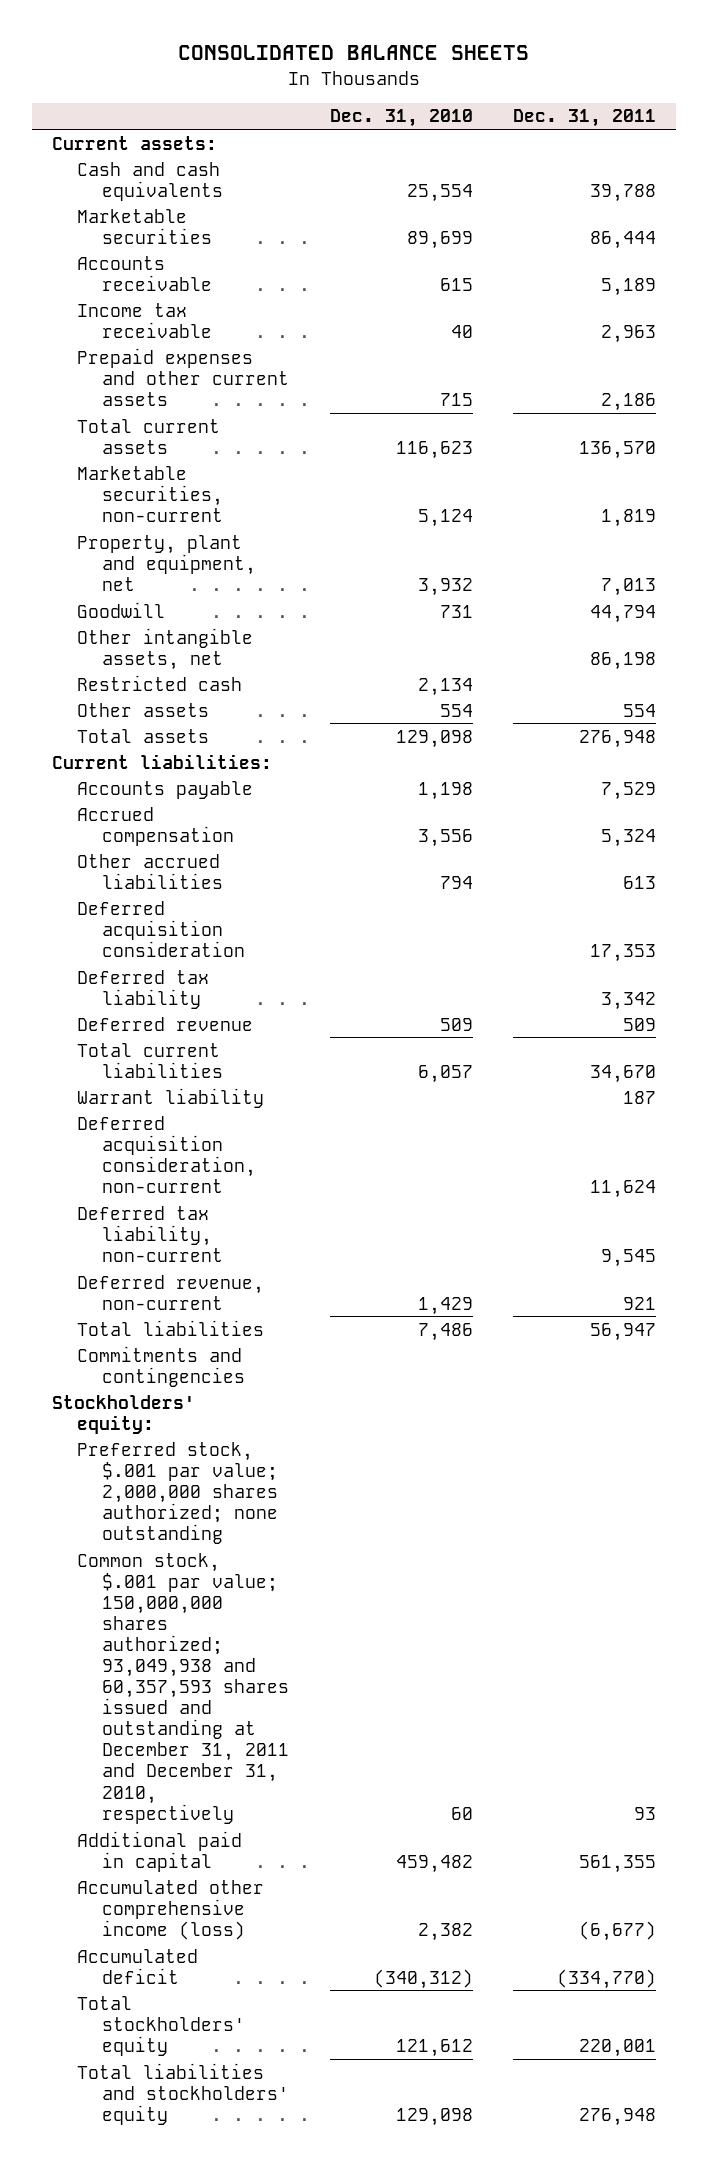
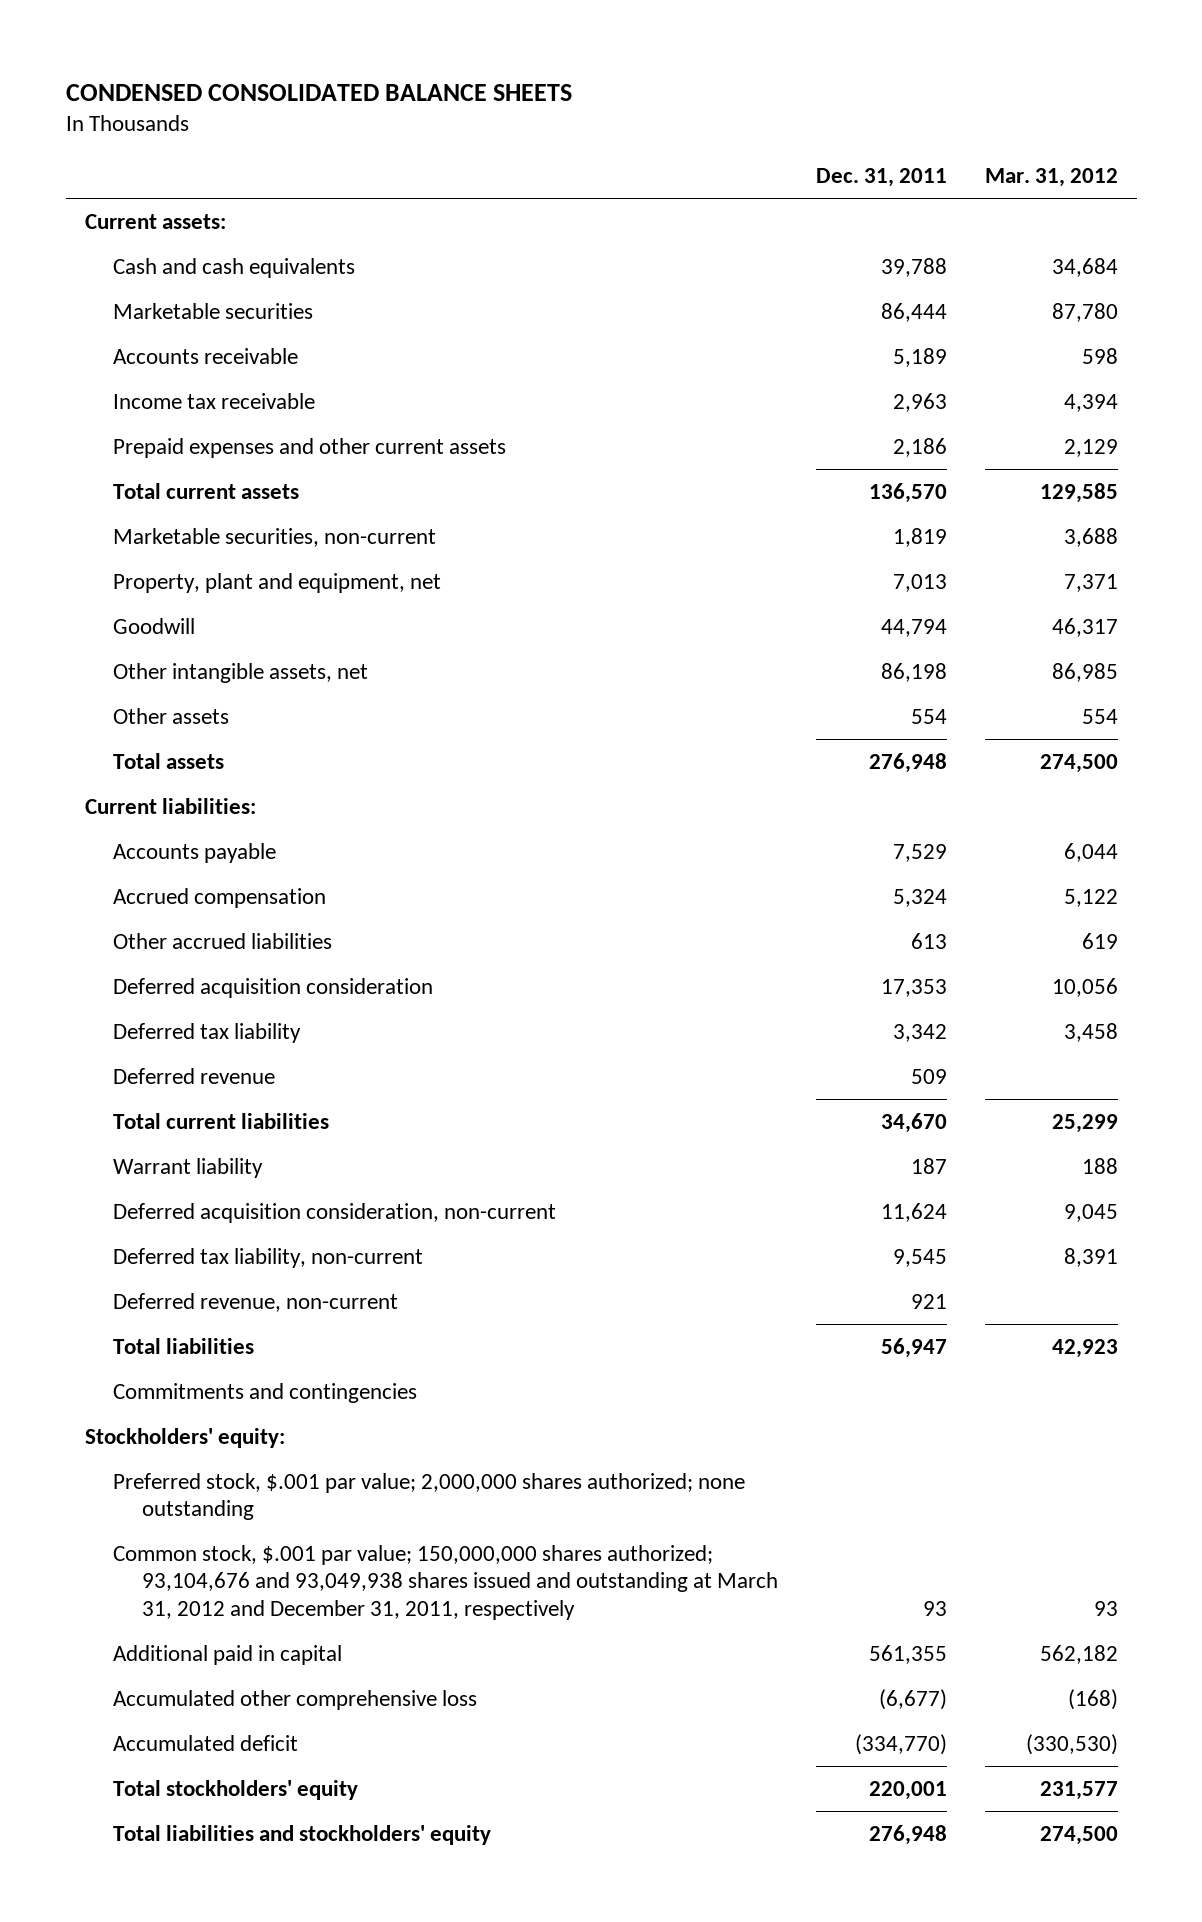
[178,45,530,61] CONSOLIDATED BALANCE SHEETS -> [65,83,572,101] CONDENSED CONSOLIDATED BALANCE SHEETS
[329,109,473,128] Dec. 31, 2010 -> none
none -> [984,168,1118,188] Mar. 31, 2012
[77,674,243,691] Restricted cash -> none
[77,1552,290,1824] Common stock, $.001 par value; 150,000,000 shares authorized; 93,049,938 and 60,357,593 shares issued and outstanding at December 31, 2011 and December 31, 2010, respectively -> [113,1544,778,1620] Common stock, $.001 par value; 150,000,000 shares authorized; 93,104,676 and 93,049,938 shares issued and outstanding at March 31, 2012 and December 31, 2011, respectively
[77,1879,265,1940] Accumulated other comprehensive income (loss) -> [113,1689,478,1710] Accumulated other comprehensive loss

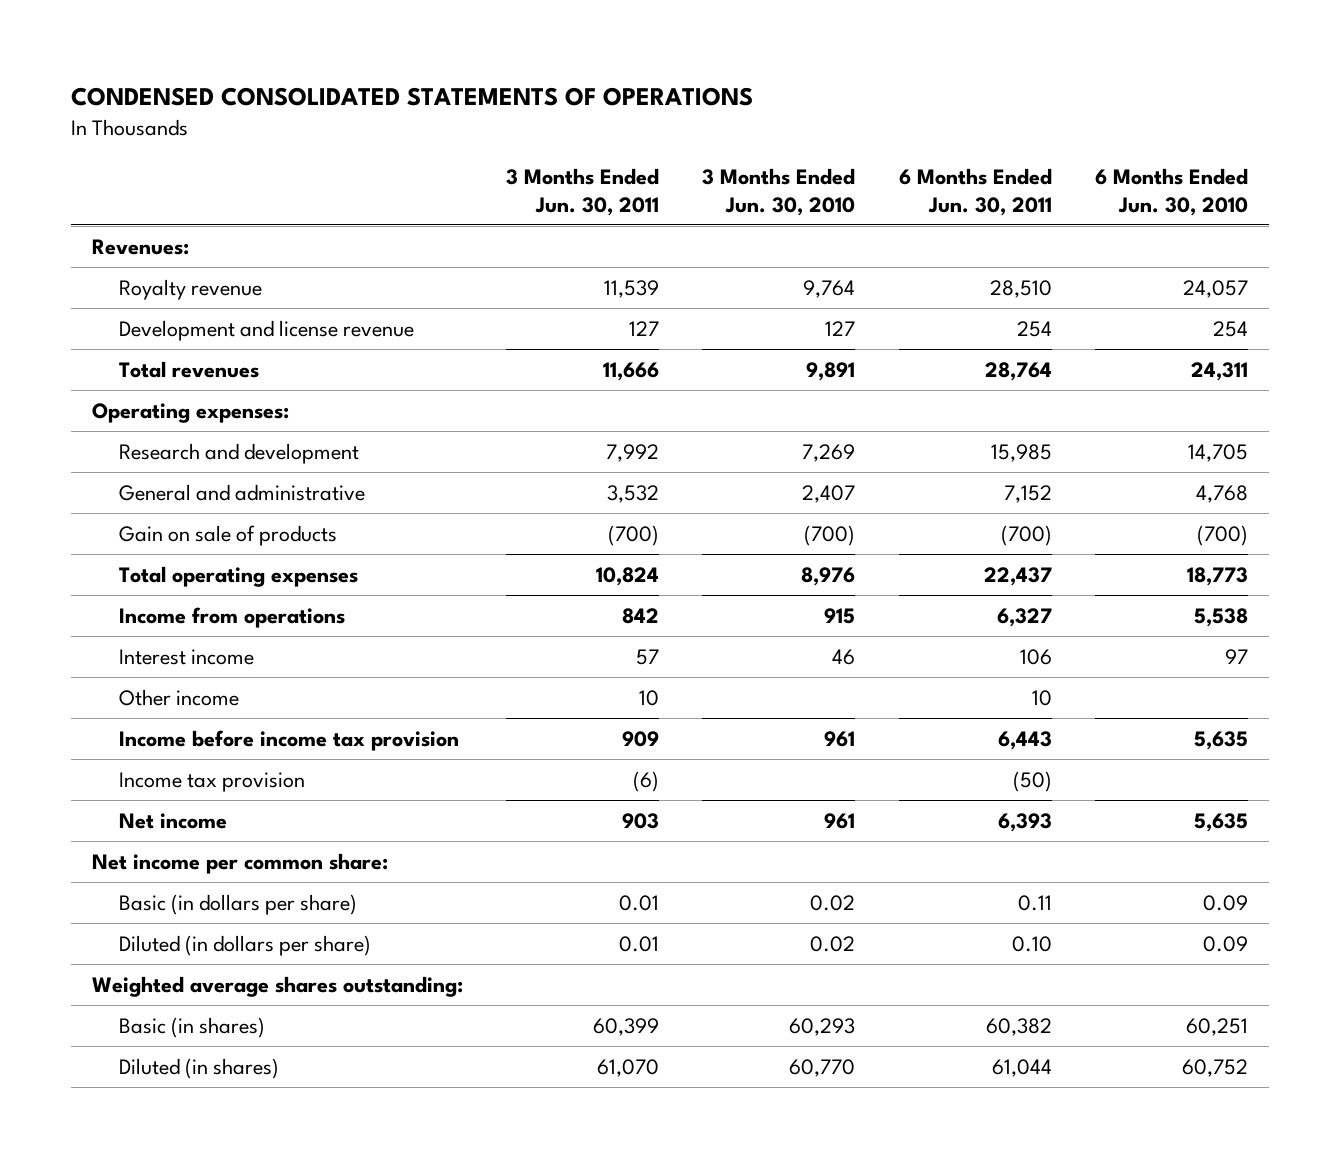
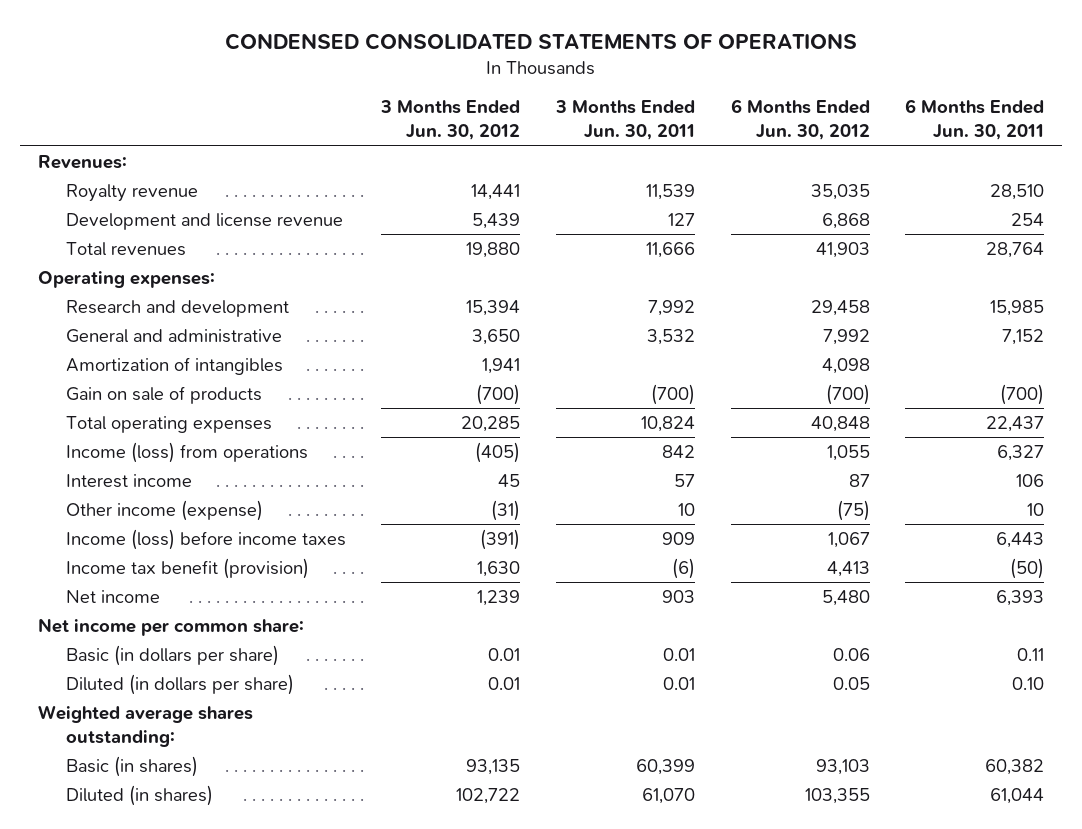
[702,168,856,216] 3 Months Ended Jun. 30, 2010 -> none
[1094,168,1248,216] 6 Months Ended Jun. 30, 2010 -> none
none -> [380,100,521,141] 3 Months Ended Jun. 30, 2012
none -> [730,99,870,141] 6 Months Ended Jun. 30, 2012
none -> [65,356,283,375] Amortization of intangibles
[119,606,346,628] Income from operations -> [65,441,308,463] Income (loss) from operations
[119,688,240,706] Other income -> [65,499,263,521] Other income (expense)
[119,729,460,751] Income before income tax provision -> [65,528,346,550] Income (loss) before income taxes
[119,771,306,792] Income tax provision -> [65,557,309,579] Income tax benefit (provision)

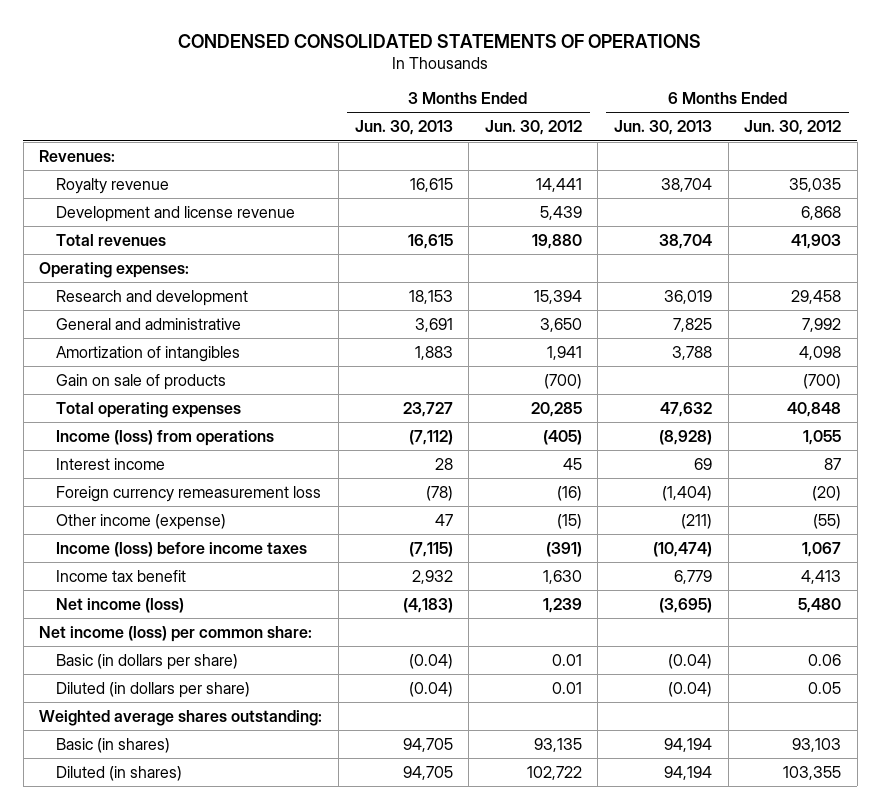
[555,100,696,141] 3 Months Ended Jun. 30, 2011 -> none
[905,99,1045,141] 6 Months Ended Jun. 30, 2011 -> none
none -> [354,120,453,136] Jun. 30, 2013
none -> [614,120,713,136] Jun. 30, 2013
none -> [56,485,322,502] Foreign currency remeasurement loss
[491,499,521,521] (31) -> [556,513,582,529] (15)
[836,499,870,521] (75) -> [813,513,842,529] (55)
[65,557,309,579] Income tax benefit (provision) -> [56,569,187,582] Income tax benefit
[65,589,160,603] Net income -> [56,597,185,613] Net income (loss)
[38,617,305,636] Net income per common share: -> [39,625,313,642] Net income (loss) per common share:

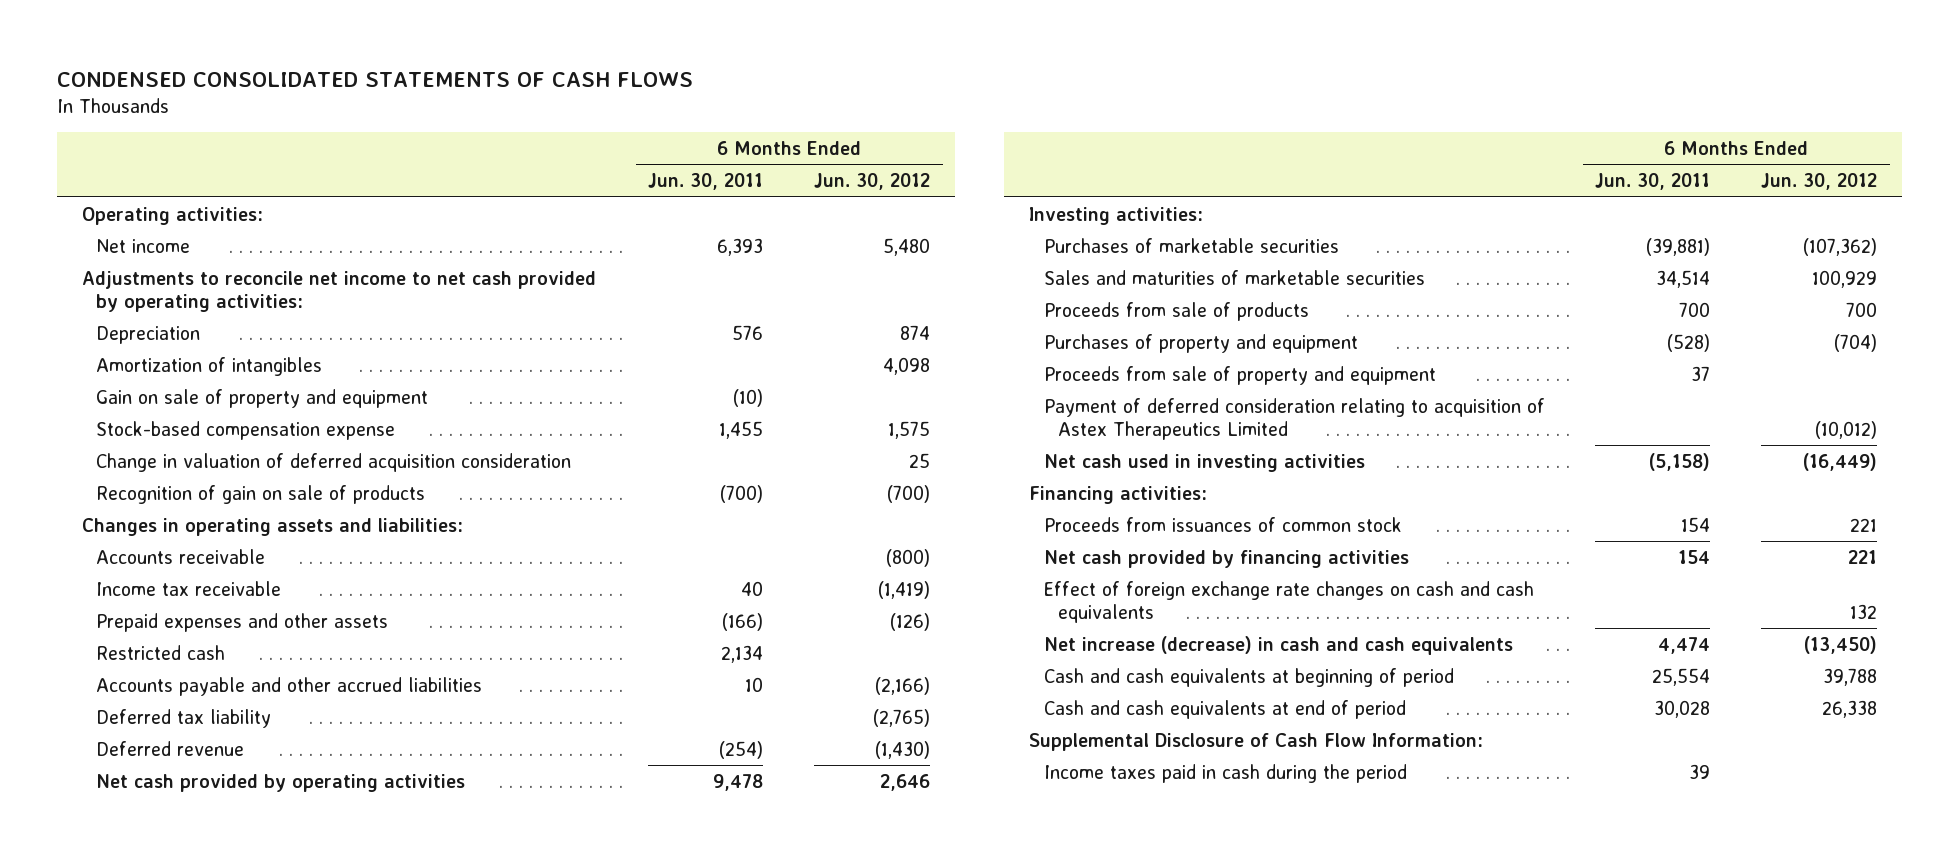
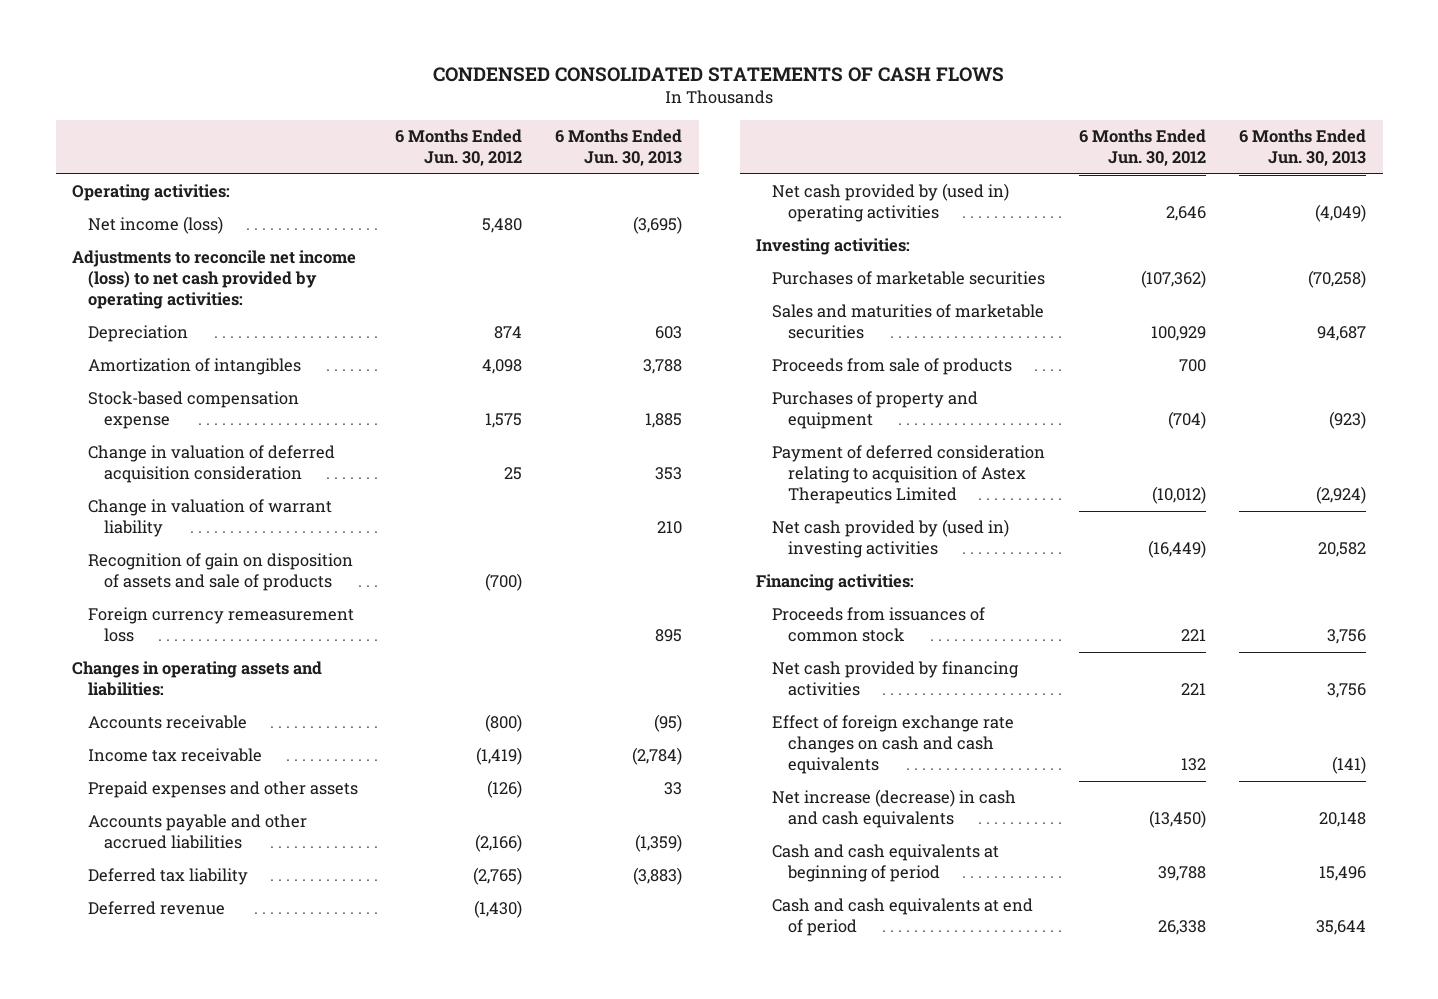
[648,173,764,191] Jun. 30, 2011 -> none
none -> [554,129,682,167] 6 Months Ended Jun. 30, 2013
[96,238,191,253] Net income -> [88,216,224,235] Net income (loss)
[82,270,597,312] Adjustments to reconcile net income to net cash provided by operating activities: -> [72,250,357,310] Adjustments to reconcile net income (loss) to net cash provided by operating activities:
[96,388,429,408] Gain on sale of property and equipment -> none
none -> [88,499,333,538] Change in valuation of warrant liability
[96,484,426,504] Recognition of gain on sale of products -> [88,553,354,592] Recognition of gain on disposition of assets and sale of products
none -> [88,607,355,643] Foreign currency remeasurement loss
[96,644,226,660] Restricted cash -> none
[96,773,466,792] Net cash provided by operating activities -> [772,183,1010,223] Net cash provided by (used in) operating activities
[1043,365,1436,385] Proceeds from sale of property and equipment -> none
[1043,453,1365,472] Net cash used in investing activities -> [772,519,1010,559] Net cash provided by (used in) investing activities
[1029,732,1484,751] Supplemental Disclosure of Cash Flow Information: -> none
[1043,763,1407,783] Income taxes paid in cash during the period -> none

